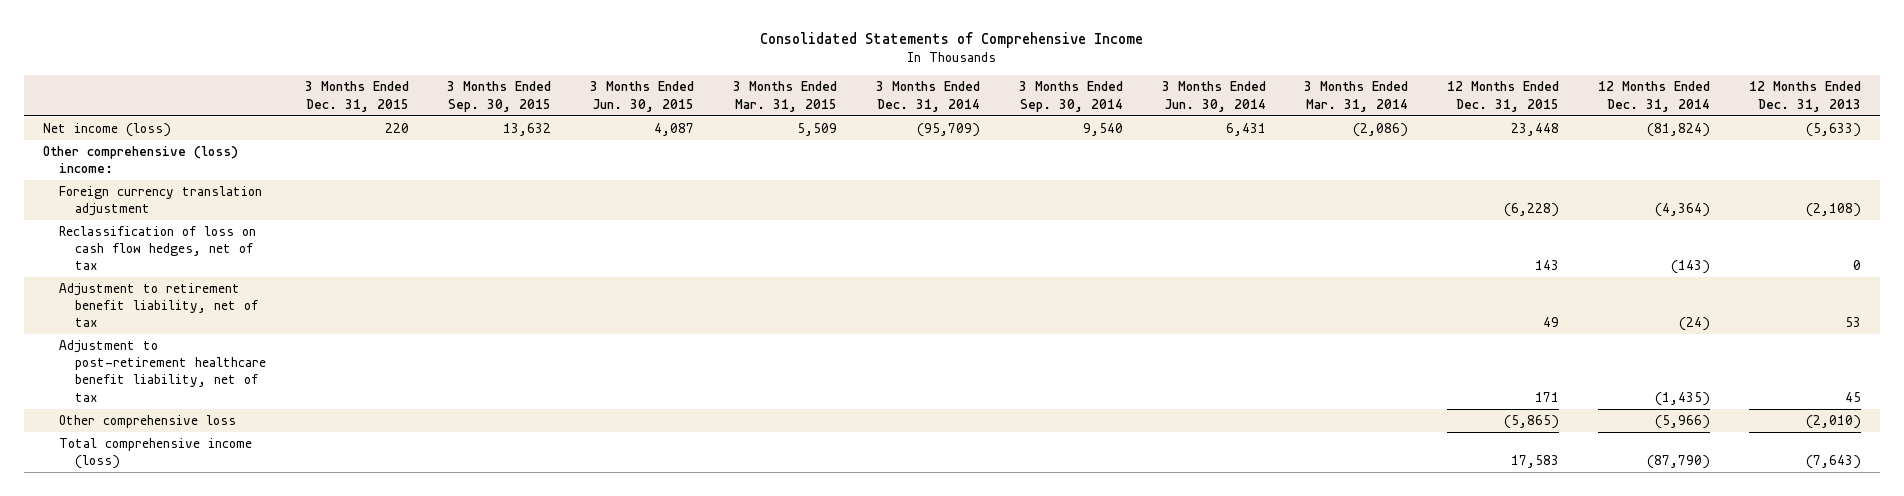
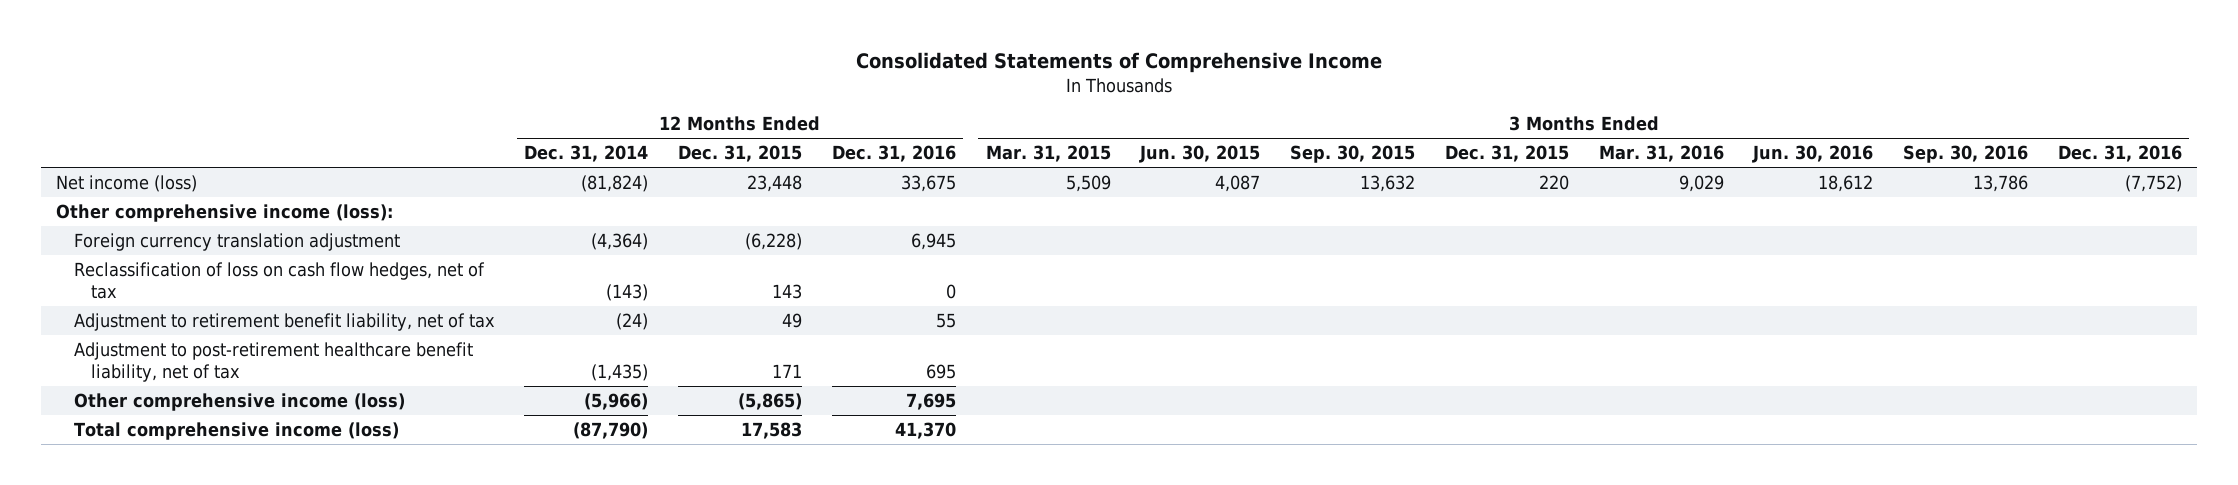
[875,81,980,112] 3 Months Ended Dec. 31, 2014 -> none
[1018,81,1123,112] 3 Months Ended Sep. 30, 2014 -> none
[1161,81,1266,112] 3 Months Ended Jun. 30, 2014 -> none
[1304,81,1409,112] 3 Months Ended Mar. 31, 2014 -> none
[1748,81,1861,112] 12 Months Ended Dec. 31, 2013 -> none
none -> [831,144,956,162] Dec. 31, 2016
none -> [1598,144,1724,162] Mar. 31, 2016
none -> [1752,144,1874,163] Jun. 30, 2016
none -> [1902,144,2028,163] Sep. 30, 2016
none -> [2057,144,2182,162] Dec. 31, 2016
[43,146,239,174] Other comprehensive (loss) income: -> [56,203,394,222] Other comprehensive income (loss):
[58,415,236,429] Other comprehensive loss -> [73,392,405,411] Other comprehensive income (loss)

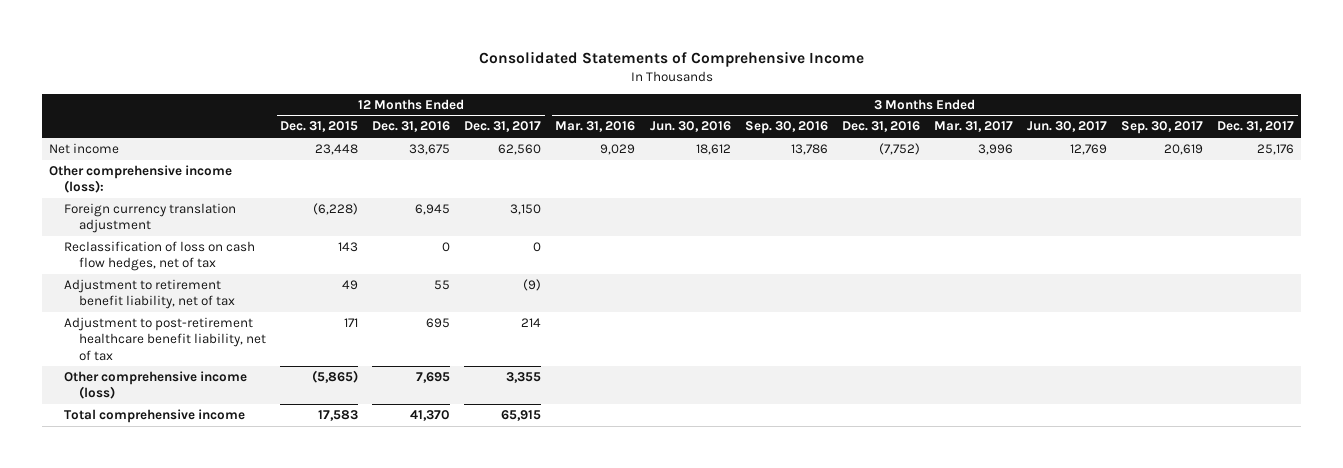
[524,144,649,162] Dec. 31, 2014 -> none
[985,144,1111,162] Mar. 31, 2015 -> none
[1139,144,1261,163] Jun. 30, 2015 -> none
[1290,144,1416,163] Sep. 30, 2015 -> none
[1444,144,1569,162] Dec. 31, 2015 -> none
none -> [464,121,542,133] Dec. 31, 2017
none -> [933,121,1013,133] Mar. 31, 2017
none -> [1027,121,1108,133] Jun. 30, 2017
none -> [1121,121,1204,135] Sep. 30, 2017
none -> [1217,121,1295,133] Dec. 31, 2017
[56,174,198,192] Net income (loss) -> [49,143,120,155] Net income
[73,421,399,440] Total comprehensive income (loss) -> [64,409,246,424] Total comprehensive income

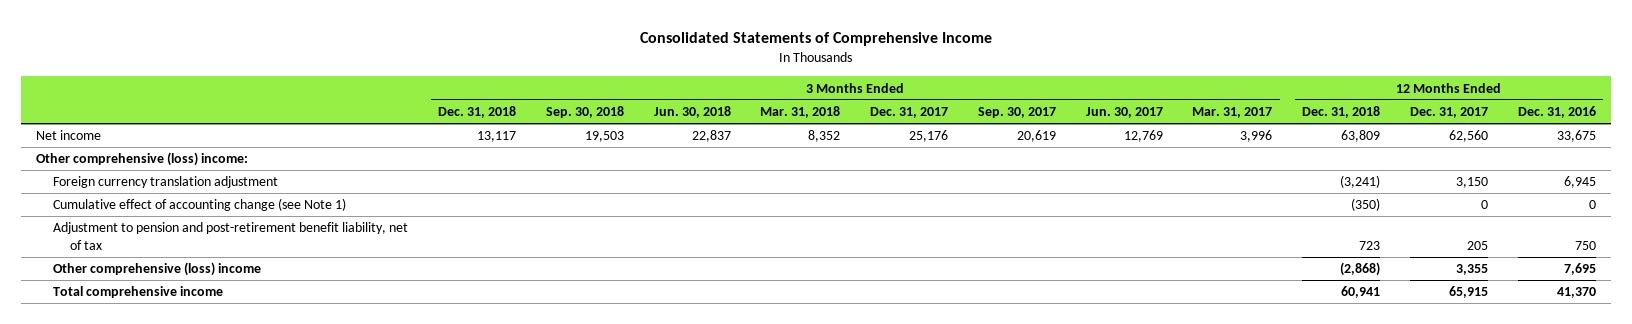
[280,121,359,133] Dec. 31, 2015 -> none
[555,121,636,133] Mar. 31, 2016 -> none
[649,121,731,133] Jun. 30, 2016 -> none
[744,121,828,135] Sep. 30, 2016 -> none
[841,121,920,133] Dec. 31, 2016 -> none
none -> [438,105,517,118] Dec. 31, 2018
none -> [545,105,624,118] Sep. 30, 2018
none -> [653,105,731,118] Jun. 30, 2018
none -> [760,105,841,118] Mar. 31, 2018
none -> [1302,105,1381,118] Dec. 31, 2018
[49,165,233,194] Other comprehensive income (loss): -> [36,152,249,167] Other comprehensive (loss) income:
[64,241,256,272] Reclassification of loss on cash flow hedges, net of tax -> none
[64,279,236,310] Adjustment to retirement benefit liability, net of tax -> none
none -> [53,198,347,212] Cumulative effect of accounting change (see Note 1)
[64,317,267,361] Adjustment to post-retirement healthcare benefit liability, net of tax -> [53,222,409,251] Adjustment to pension and post-retirement benefit liability, net of tax
[426,318,451,329] 695 -> [1574,241,1596,251] 750
[521,318,542,328] 214 -> [1466,241,1488,251] 205
[64,371,248,400] Other comprehensive income (loss) -> [53,262,262,277] Other comprehensive (loss) income

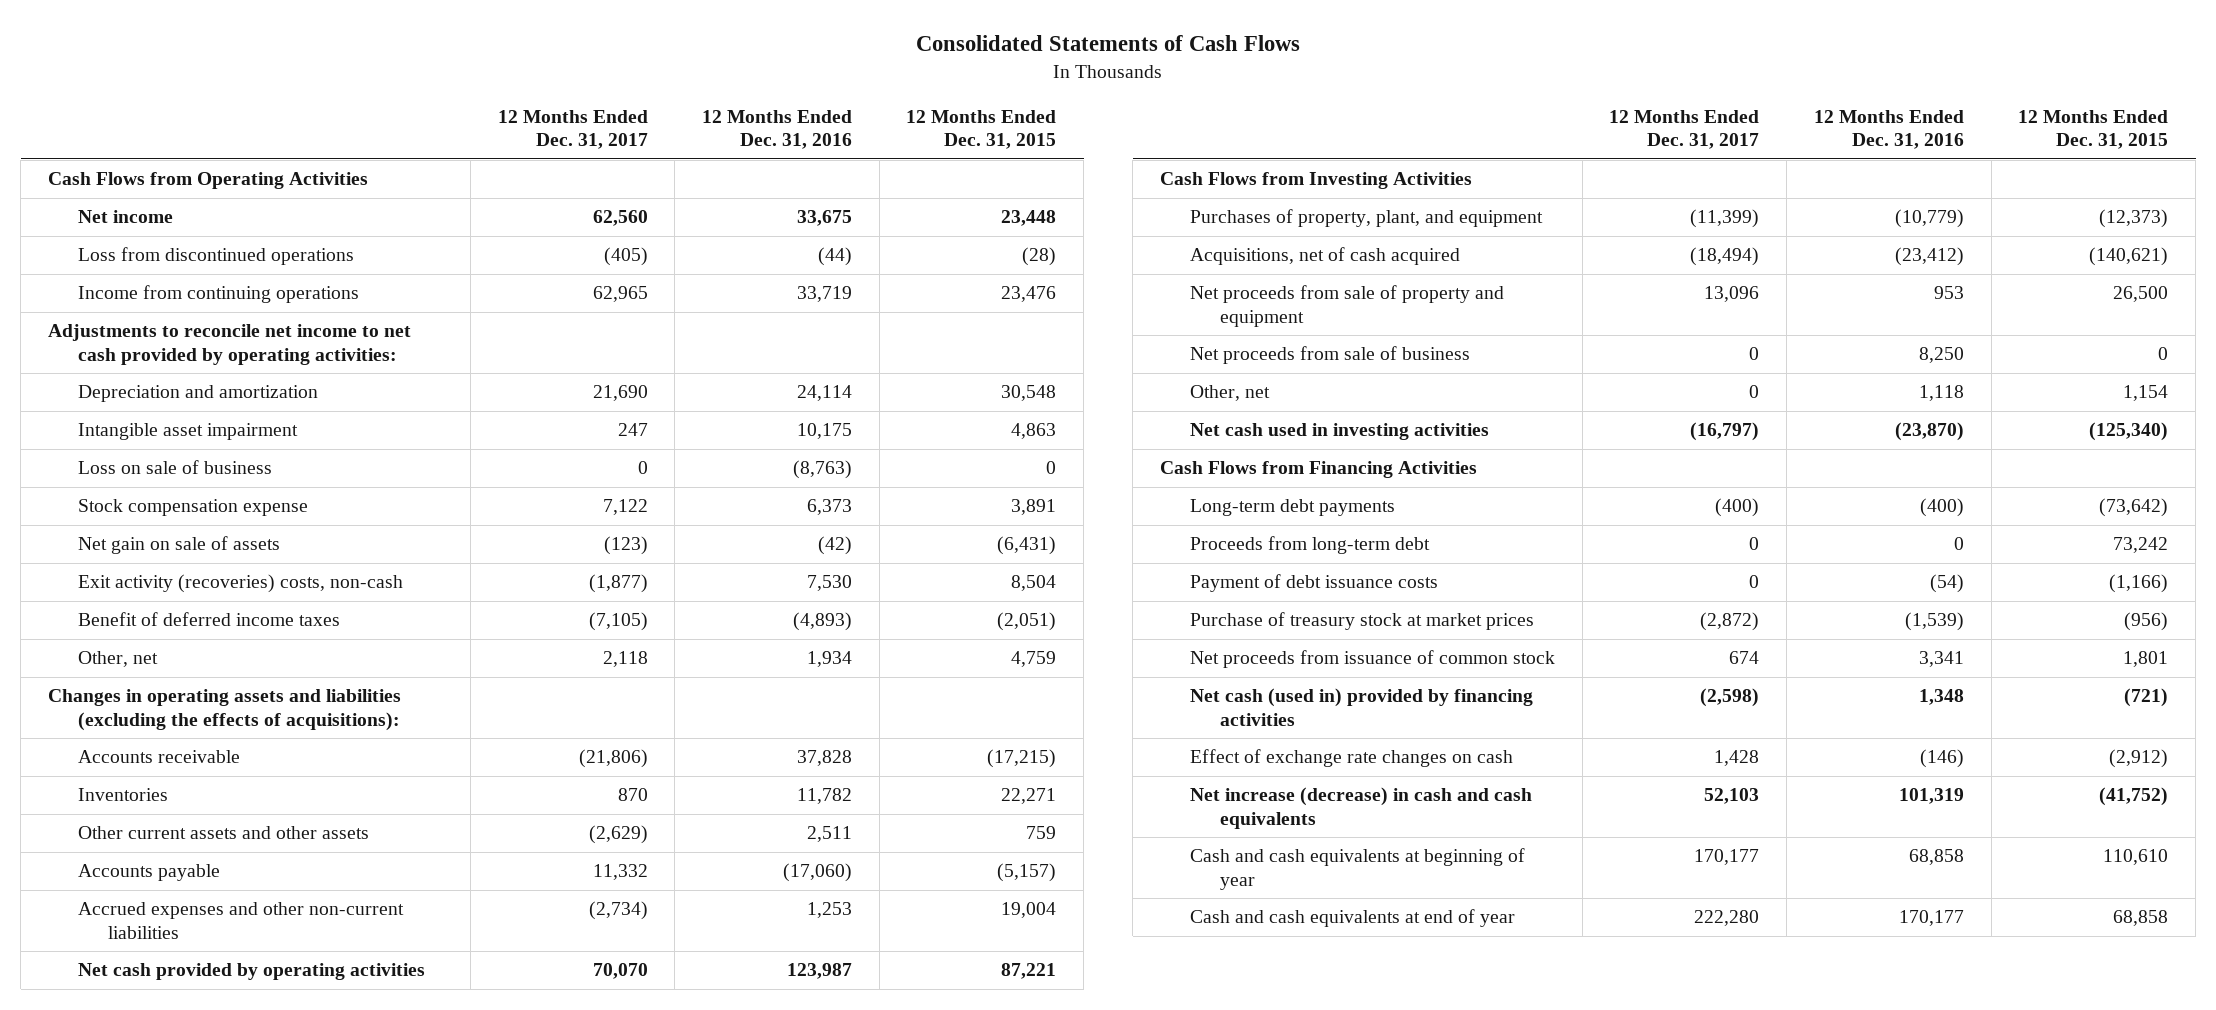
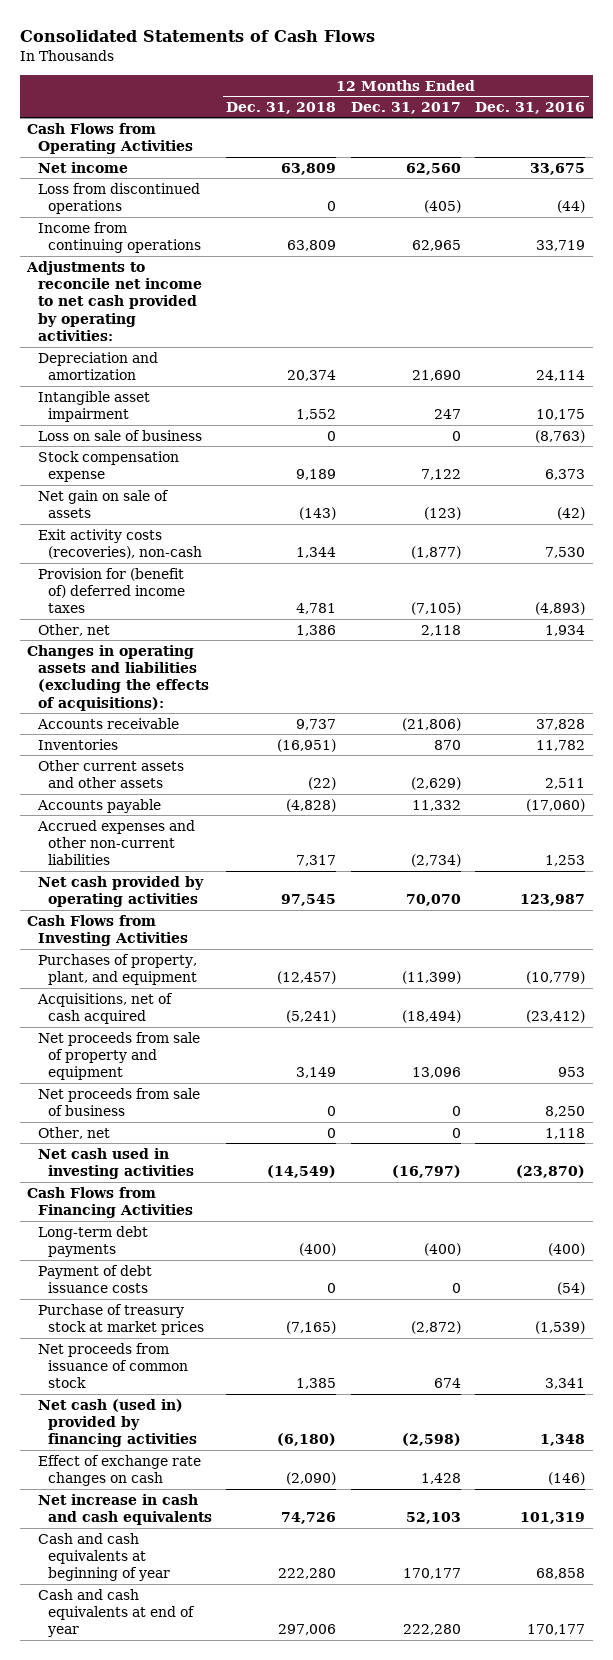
[906,110,1057,150] 12 Months Ended Dec. 31, 2015 -> none
none -> [226,101,337,114] Dec. 31, 2018
[78,574,404,594] Exit activity (recoveries) costs, non-cash -> [37,528,202,560] Exit activity costs (recoveries), non-cash
[78,612,341,627] Benefit of deferred income taxes -> [37,567,185,614] Provision for (benefit of) deferred income taxes
[1190,536,1431,555] Proceeds from long-term debt -> none
[1190,787,1533,829] Net increase (decrease) in cash and cash equivalents -> [37,1493,212,1526] Net increase in cash and cash equivalents

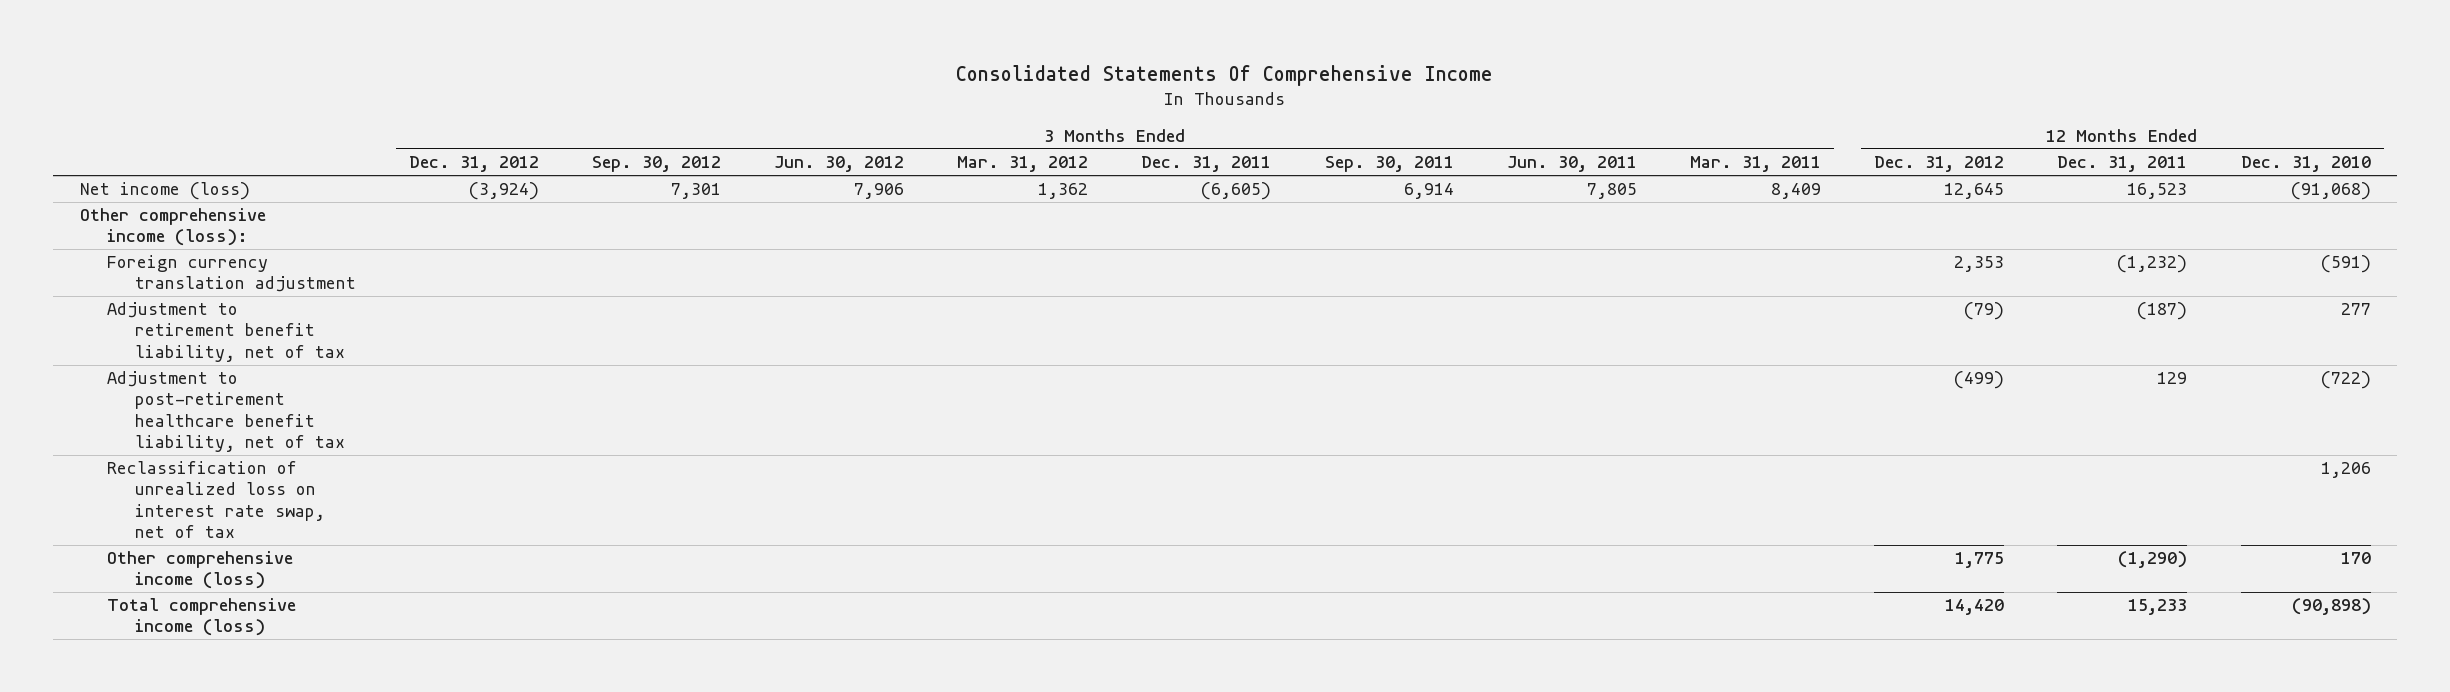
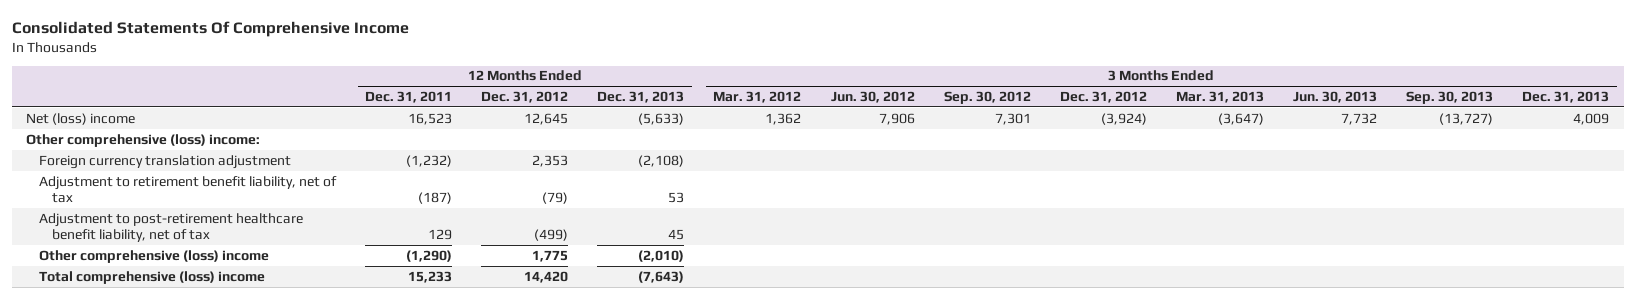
[1141,156,1272,173] Dec. 31, 2011 -> none
[1324,156,1454,173] Sep. 30, 2011 -> none
[1506,156,1637,173] Jun. 30, 2011 -> none
[1690,156,1822,173] Mar. 31, 2011 -> none
[2240,156,2371,173] Dec. 31, 2010 -> none
none -> [597,91,685,104] Dec. 31, 2013
none -> [1175,91,1264,104] Mar. 31, 2013
none -> [1293,91,1378,104] Jun. 30, 2013
none -> [1406,91,1494,105] Sep. 30, 2013
none -> [1522,91,1610,104] Dec. 31, 2013
[79,182,250,201] Net income (loss) -> [26,112,136,125] Net (loss) income
[79,208,266,247] Other comprehensive income (loss): -> [26,133,261,147] Other comprehensive (loss) income:
[107,461,325,538] Reclassification of unrealized loss on interest rate swap, net of tax -> none
[107,551,294,590] Other comprehensive income (loss) -> [38,249,269,263] Other comprehensive (loss) income
[107,598,297,637] Total comprehensive income (loss) -> [38,270,265,284] Total comprehensive (loss) income

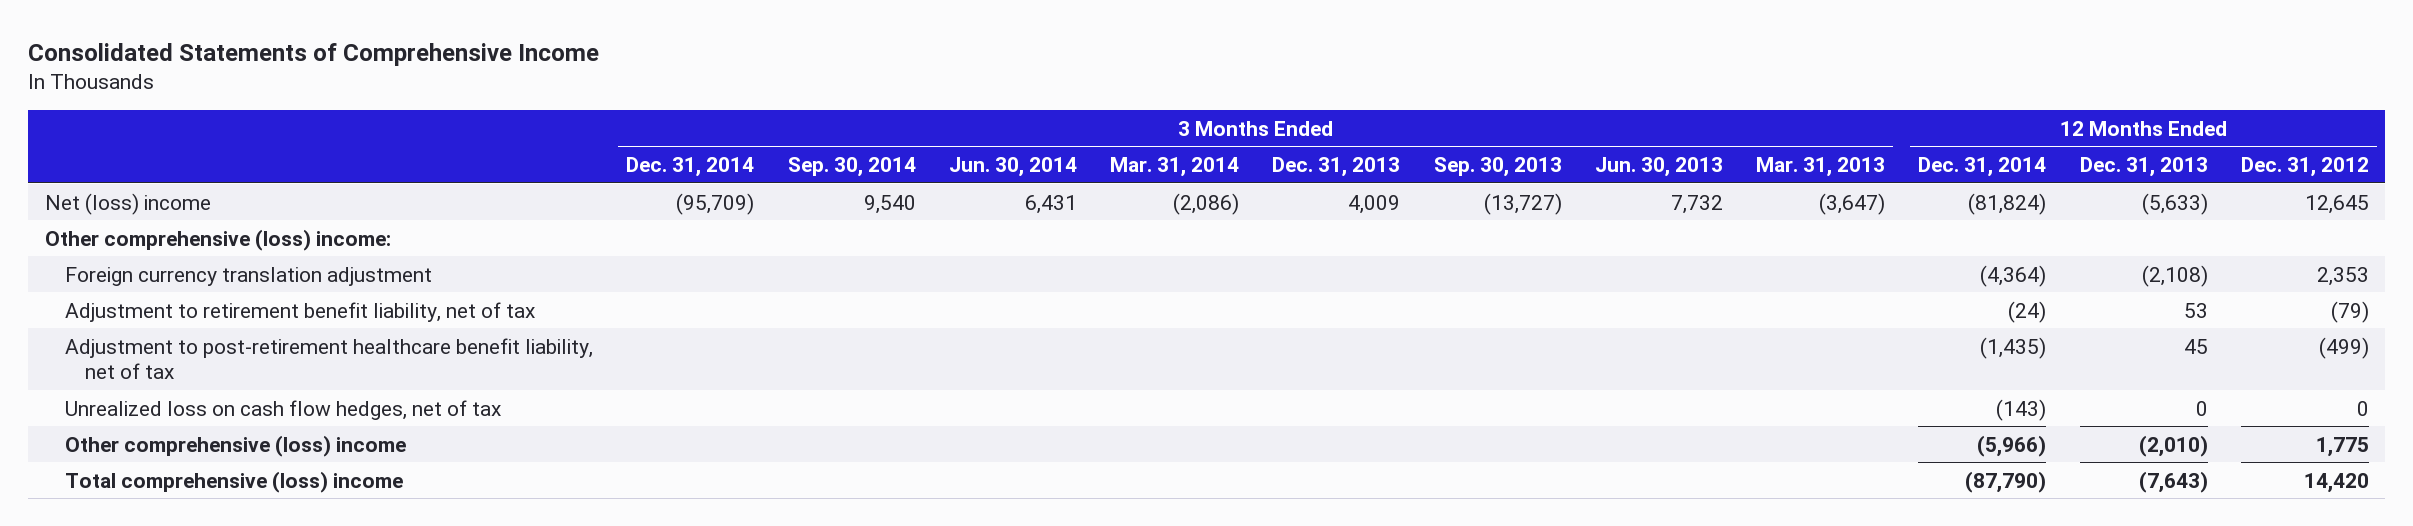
[11,21,409,38] Consolidated Statements Of Comprehensive Income -> [28,42,600,66] Consolidated Statements of Comprehensive Income
[365,91,453,104] Dec. 31, 2011 -> none
[713,91,802,104] Mar. 31, 2012 -> none
[830,91,915,104] Jun. 30, 2012 -> none
[943,91,1031,105] Sep. 30, 2012 -> none
[1059,91,1147,104] Dec. 31, 2012 -> none
none -> [626,156,755,177] Dec. 31, 2014
none -> [787,156,916,177] Sep. 30, 2014
none -> [948,156,1077,177] Jun. 30, 2014
none -> [1110,156,1240,177] Mar. 31, 2014
none -> [1918,156,2047,177] Dec. 31, 2014
none -> [65,399,502,420] Unrealized loss on cash flow hedges, net of tax

